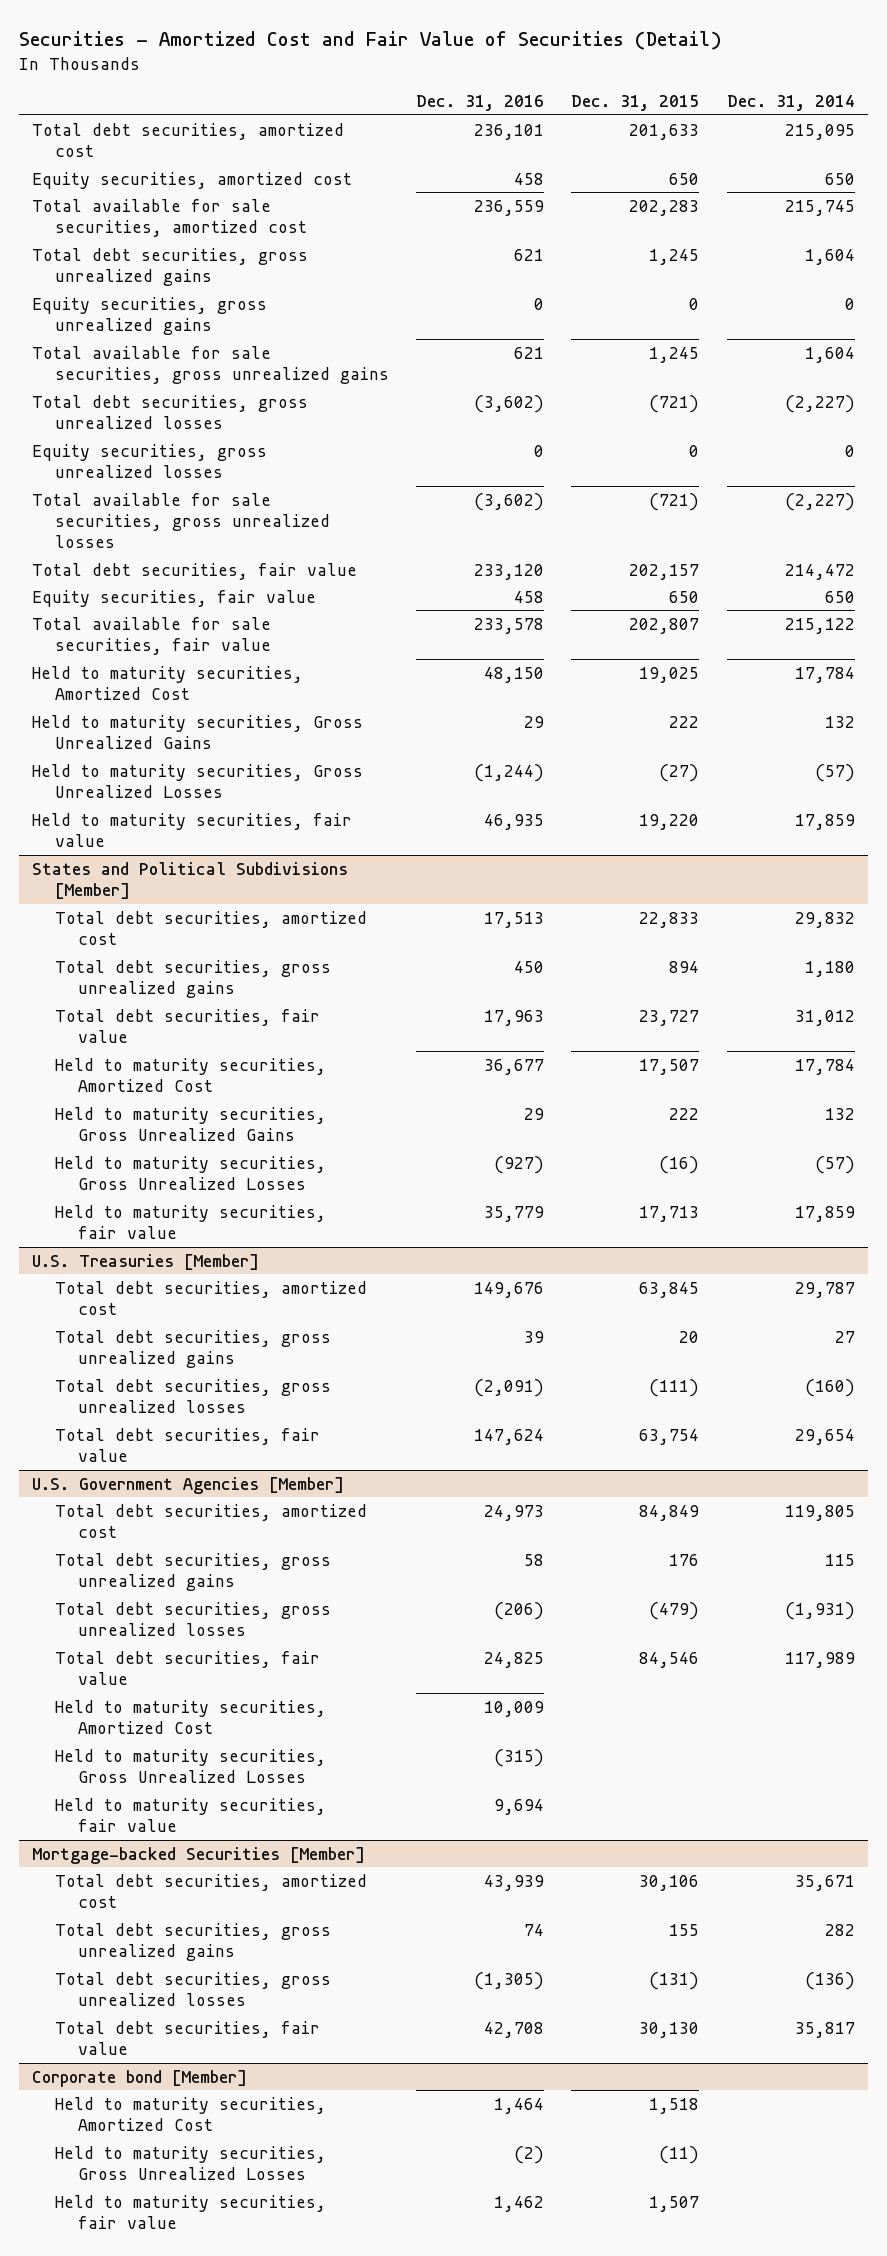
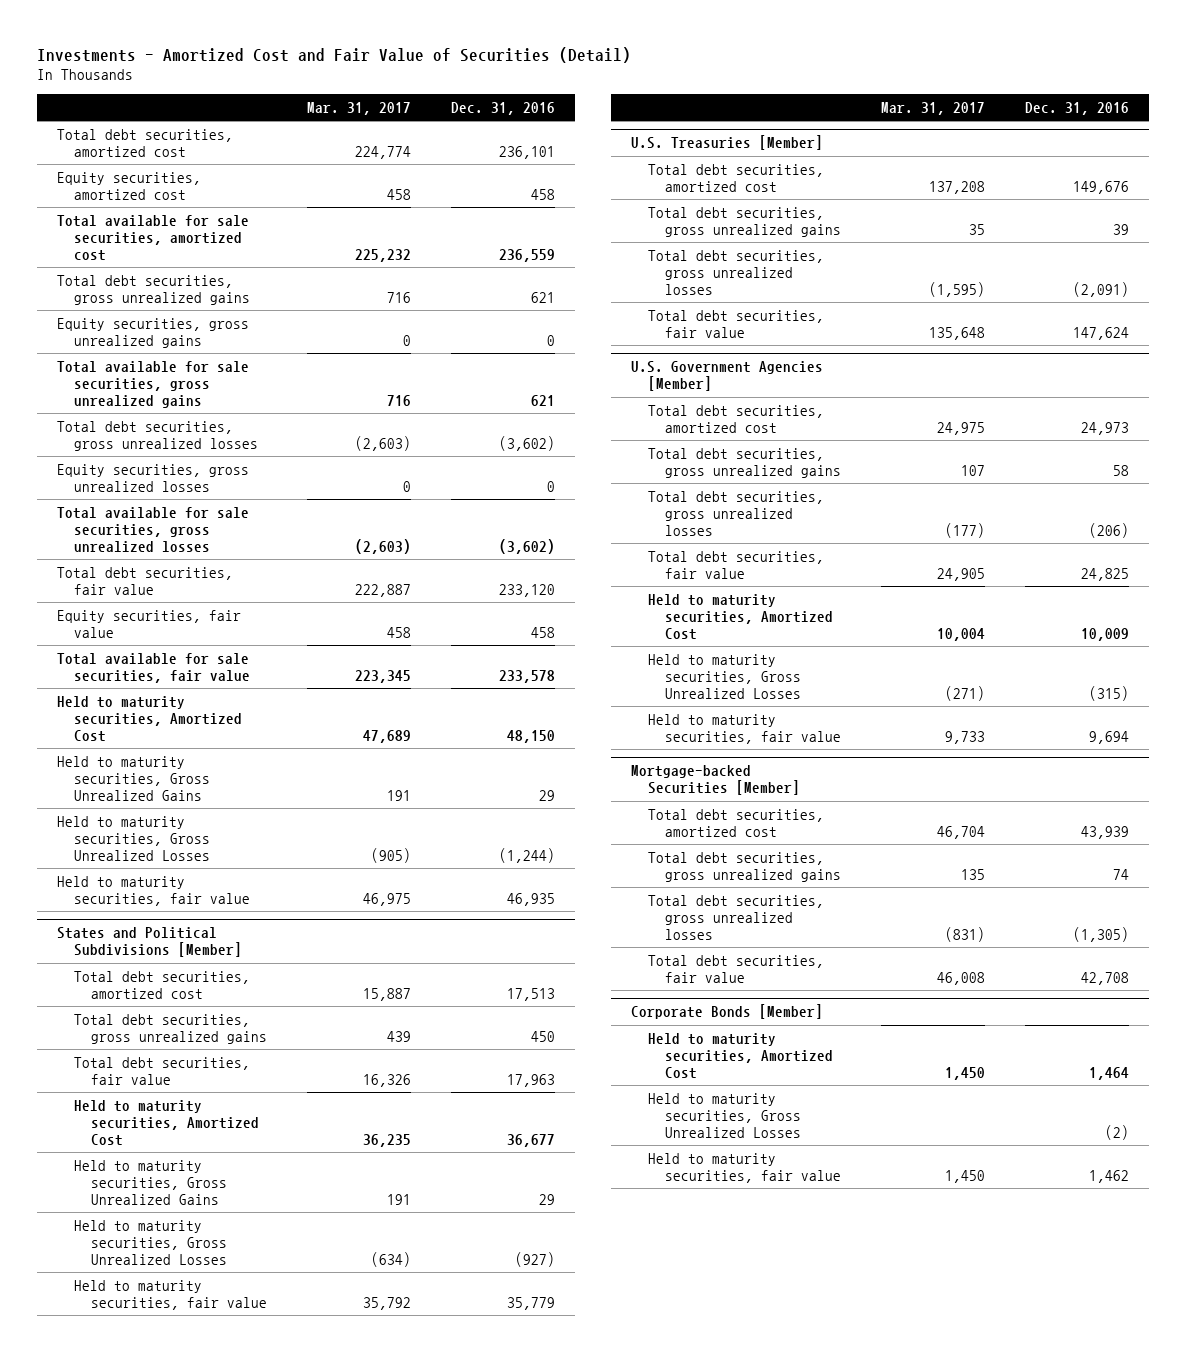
[18,31,722,51] Securities - Amortized Cost and Fair Value of Securities (Detail) -> [36,46,631,63] Investments - Amortized Cost and Fair Value of Securities (Detail)
[571,95,700,112] Dec. 31, 2015 -> none
[726,95,855,112] Dec. 31, 2014 -> none
none -> [306,101,411,115] Mar. 31, 2017
[32,2069,248,2087] Corporate bond [Member] -> [631,1004,824,1020] Corporate Bonds [Member]

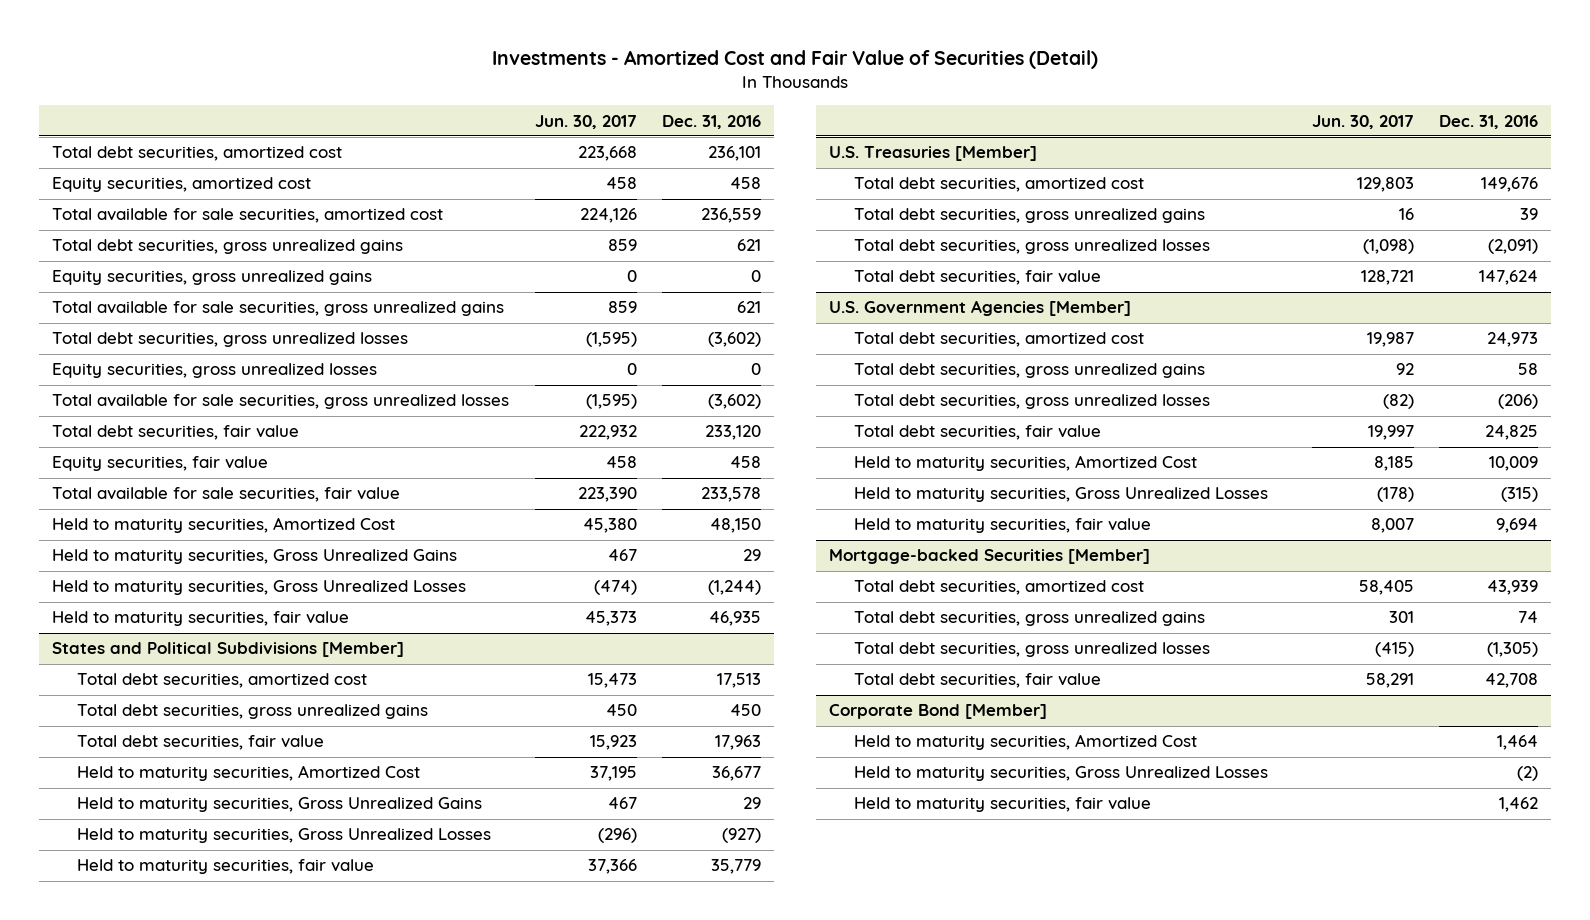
[306,101,411,115] Mar. 31, 2017 -> none
none -> [534,114,637,129] Jun. 30, 2017
[631,1004,824,1020] Corporate Bonds [Member] -> [829,704,1048,720] Corporate Bond [Member]

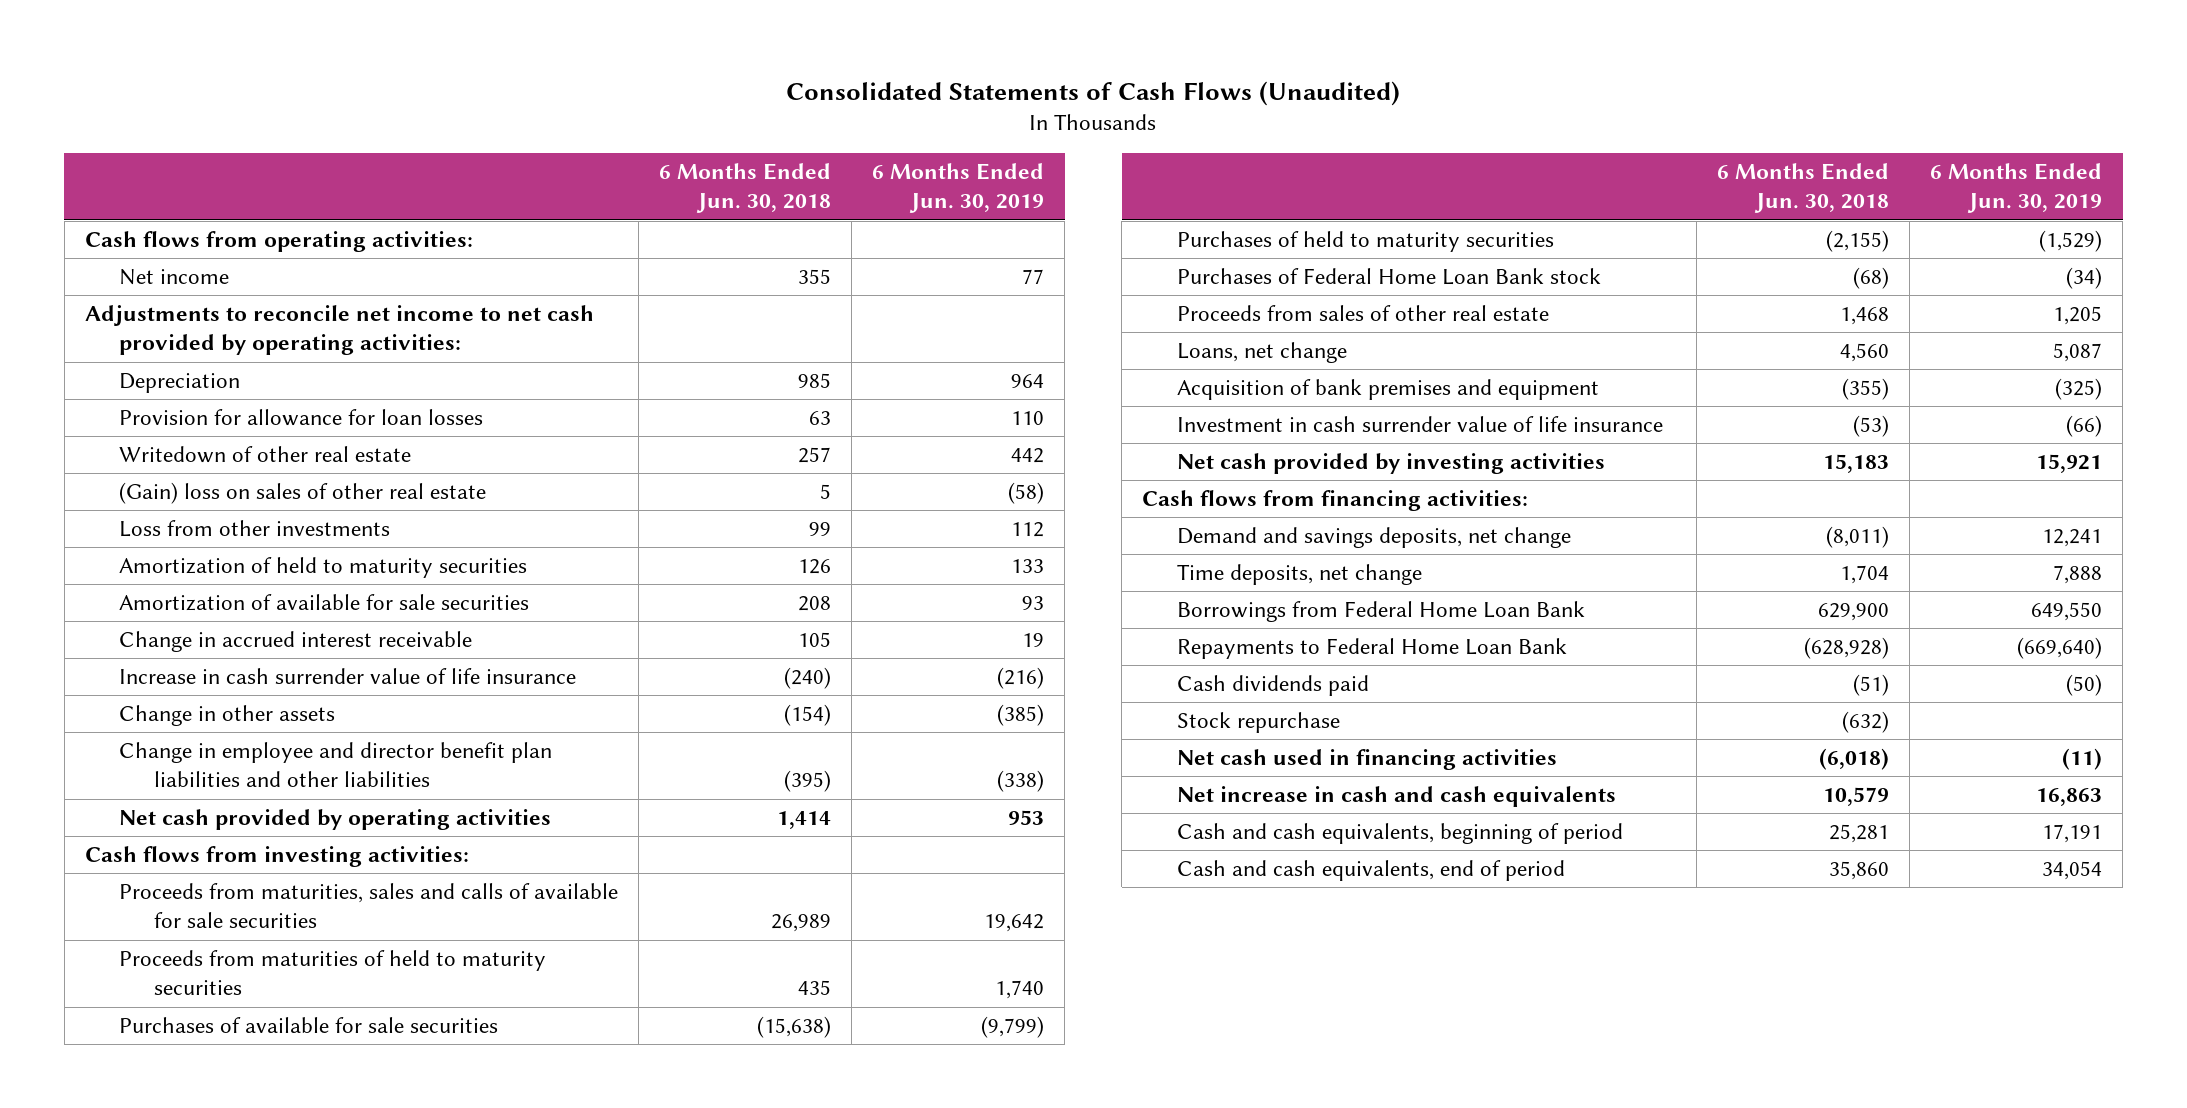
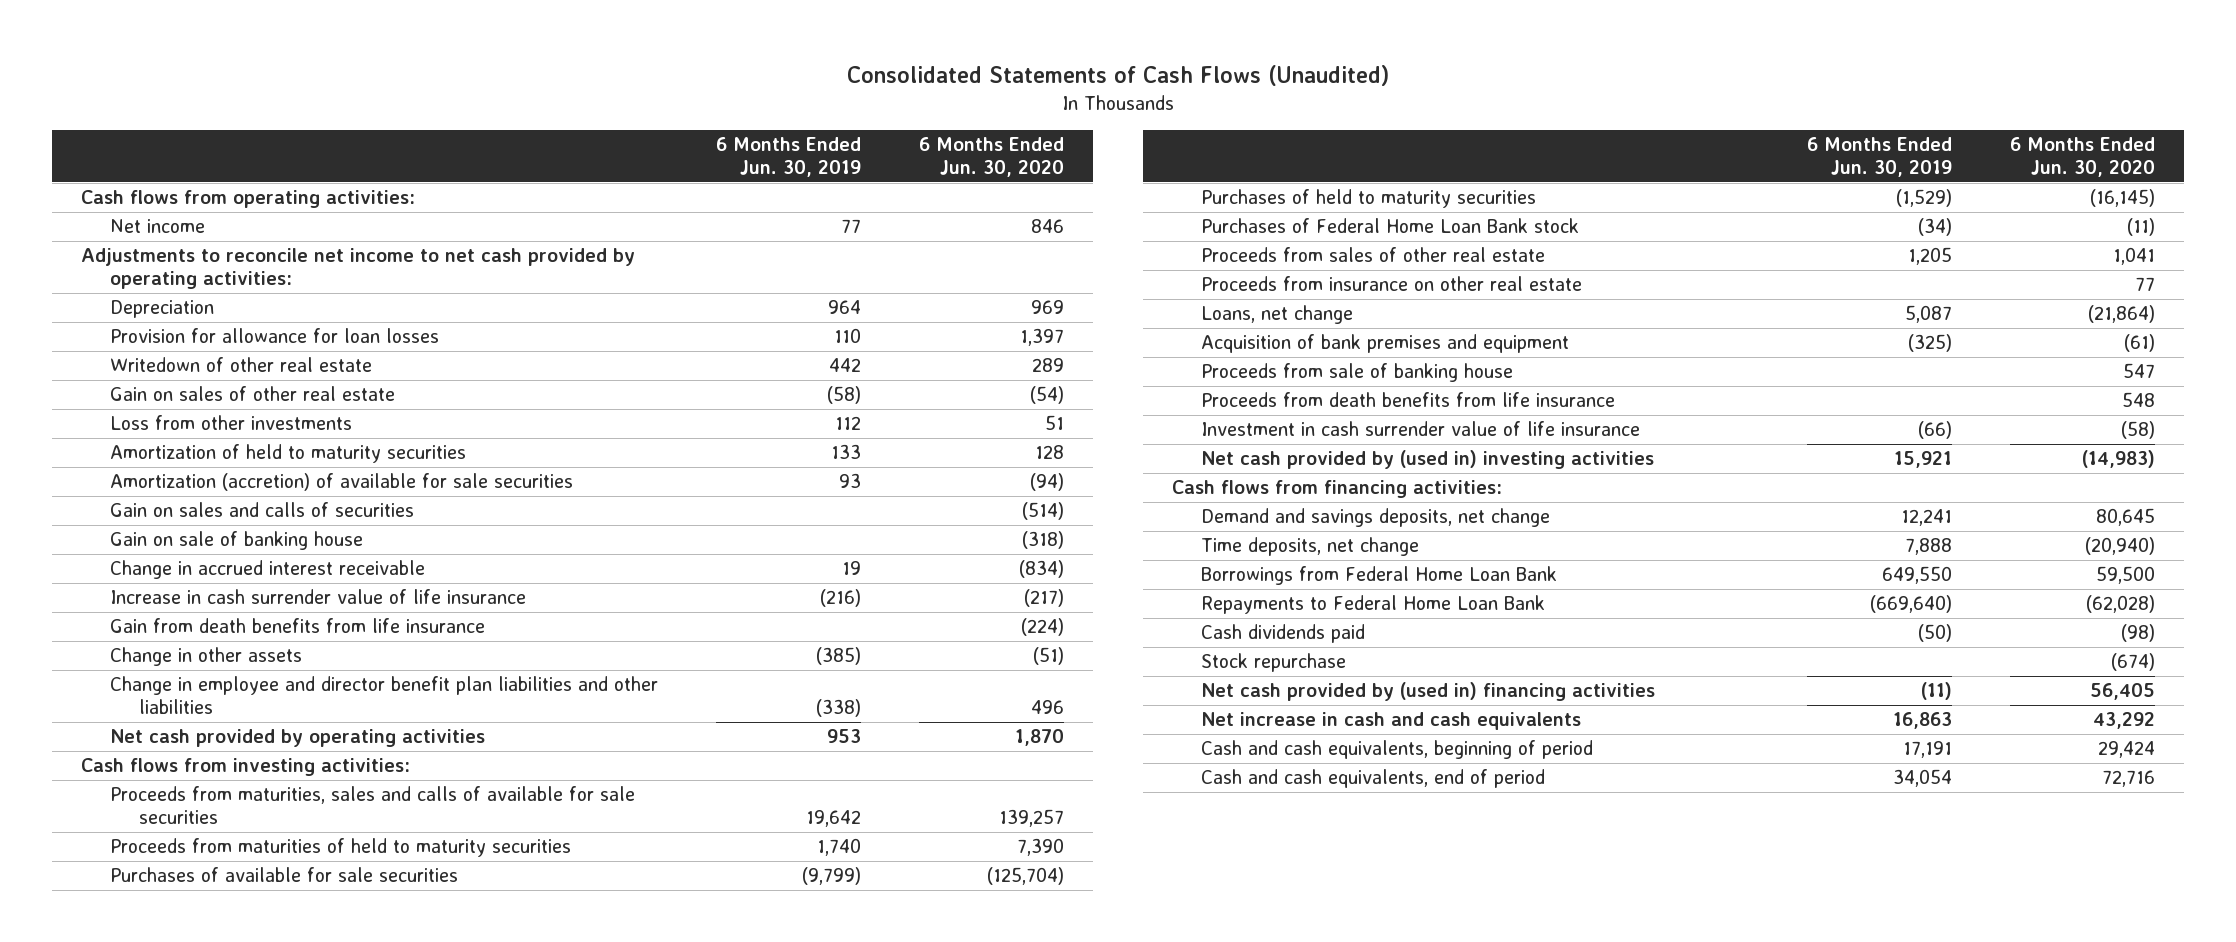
[659,163,832,214] 6 Months Ended Jun. 30, 2018 -> none
none -> [918,137,1064,178] 6 Months Ended Jun. 30, 2020
[119,482,487,505] (Gain) loss on sales of other real estate -> [109,386,395,402] Gain on sales of other real estate
[119,594,530,612] Amortization of available for sale securities -> [109,473,573,492] Amortization (accretion) of available for sale securities
none -> [109,502,414,518] Gain on sales and calls of securities
none -> [109,531,363,551] Gain on sale of banking house
none -> [109,618,485,634] Gain from death benefits from life insurance
none -> [1201,276,1583,292] Proceeds from insurance on other real estate
none -> [1201,363,1514,383] Proceeds from sale of banking house
none -> [1201,392,1616,408] Proceeds from death benefits from life insurance
[1177,453,1606,475] Net cash provided by investing activities -> [1201,450,1655,470] Net cash provided by (used in) investing activities
[1177,749,1558,771] Net cash used in financing activities -> [1201,682,1656,702] Net cash provided by (used in) financing activities

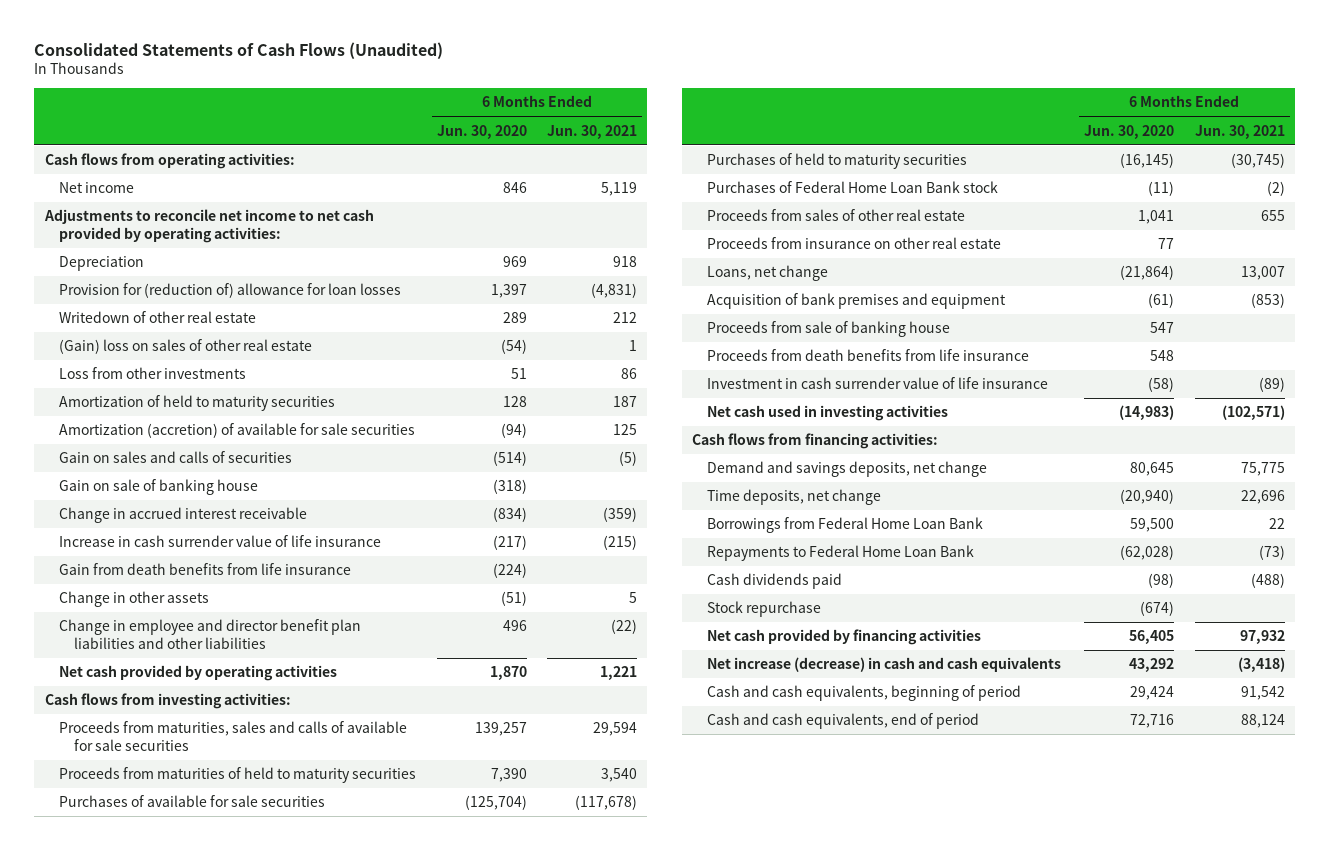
[715,137,861,178] 6 Months Ended Jun. 30, 2019 -> none
none -> [547,124,638,139] Jun. 30, 2021
[109,328,439,344] Provision for allowance for loan losses -> [59,283,402,299] Provision for (reduction of) allowance for loan losses
[109,386,395,402] Gain on sales of other real estate -> [59,339,313,355] (Gain) loss on sales of other real estate
[1201,450,1655,470] Net cash provided by (used in) investing activities -> [706,405,948,422] Net cash used in investing activities
[1201,682,1656,702] Net cash provided by (used in) financing activities -> [706,629,981,646] Net cash provided by financing activities
[1201,712,1582,731] Net increase in cash and cash equivalents -> [706,657,1061,673] Net increase (decrease) in cash and cash equivalents

